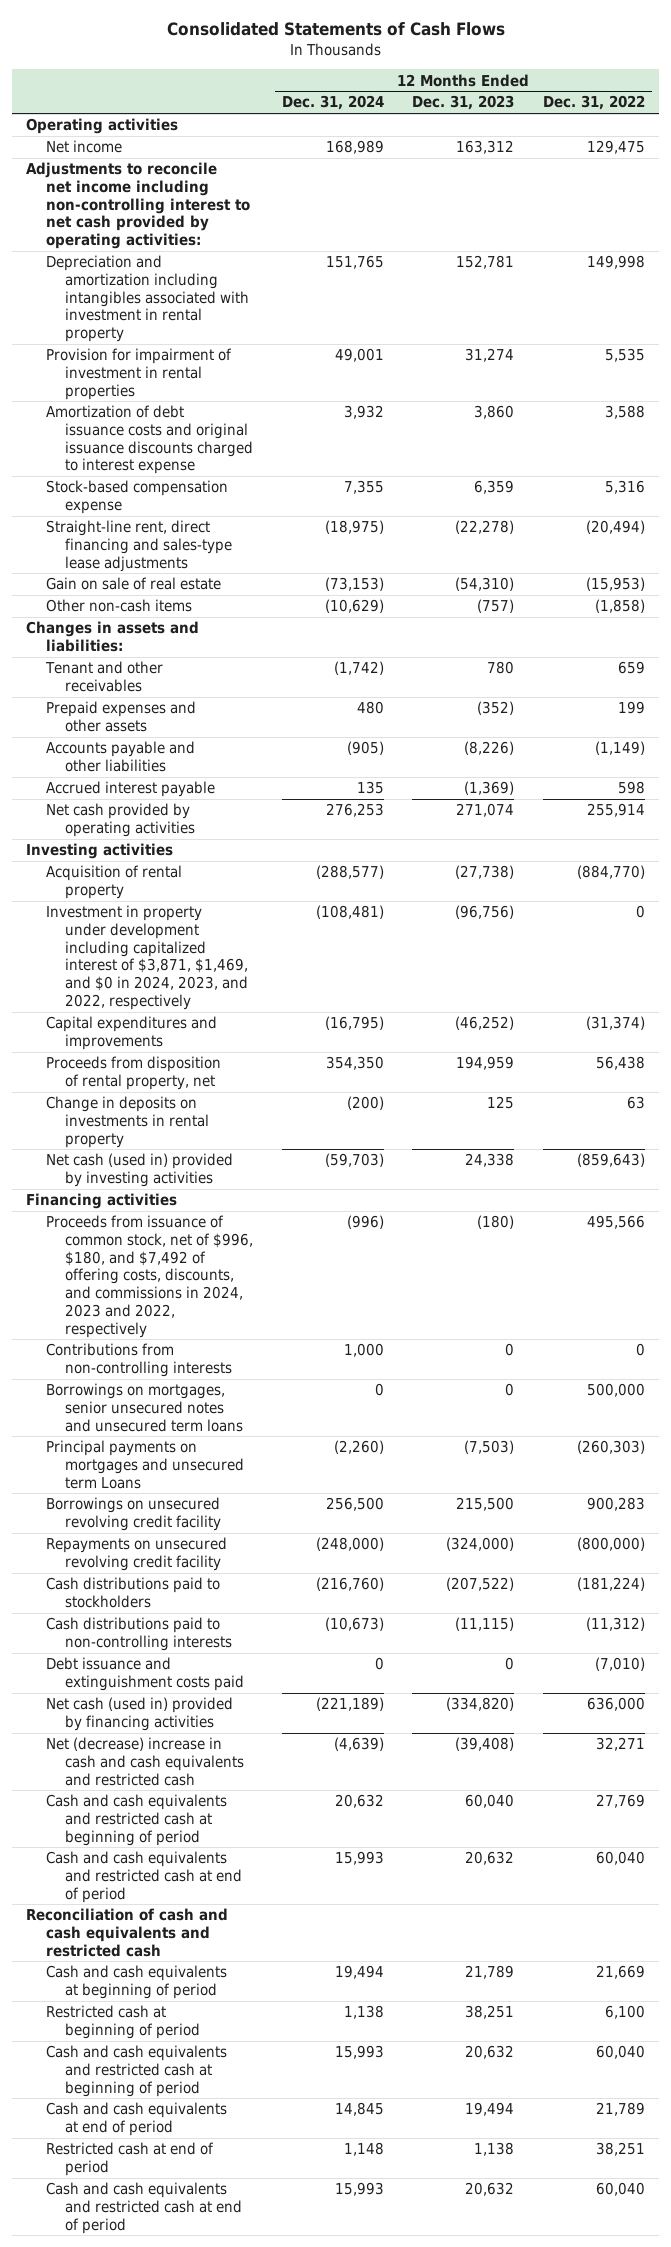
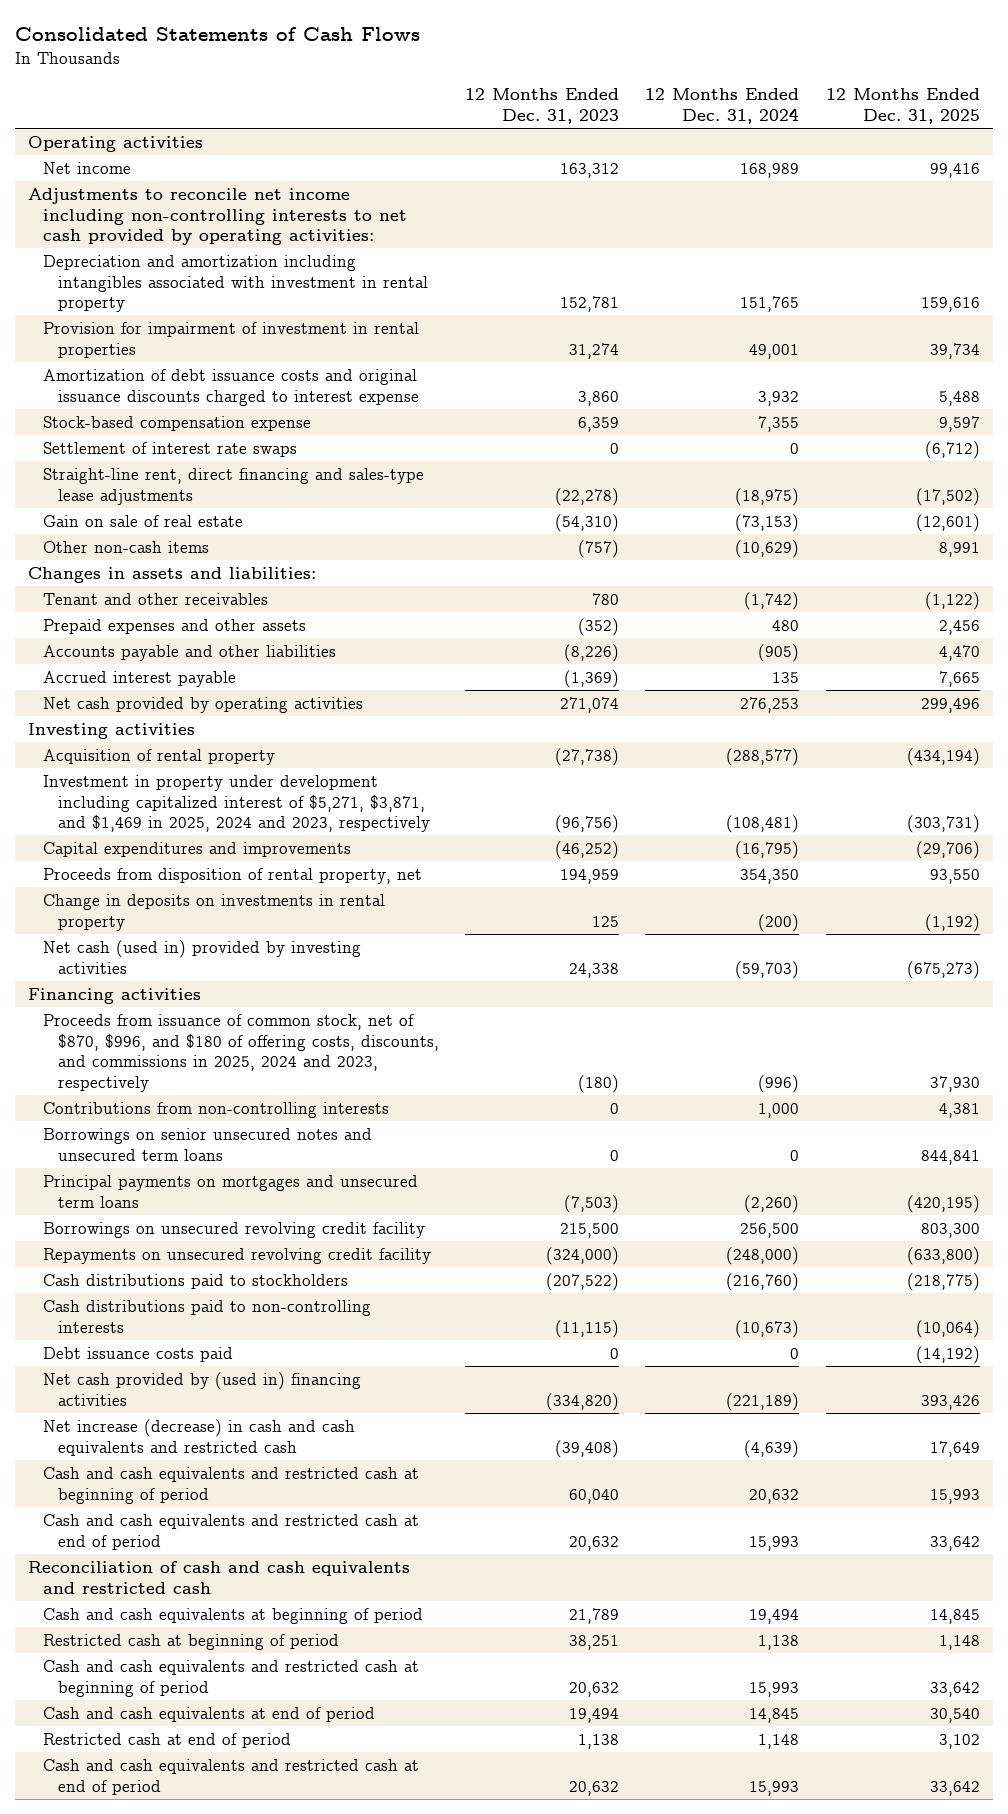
[542,95,645,111] Dec. 31, 2022 -> none
none -> [825,88,980,125] 12 Months Ended Dec. 31, 2025
[26,162,250,250] Adjustments to reconcile net income including non-controlling interest to net cash provided by operating activities: -> [28,187,408,246] Adjustments to reconcile net income including non-controlling interests to net cash provided by operating activities:
none -> [43,441,298,457] Settlement of interest rate swaps
[45,905,249,1010] Investment in property under development including capitalized interest of $3,871, $1,469, and $0 in 2024, 2023, and 2022, respectively -> [43,774,431,833] Investment in property under development including capitalized interest of $5,271, $3,871, and $1,469 in 2025, 2024 and 2023, respectively
[45,1215,254,1338] Proceeds from issuance of common stock, net of $996, $180, and $7,492 of offering costs, discounts, and commissions in 2024, 2023 and 2022, respectively -> [43,1013,440,1092] Proceeds from issuance of common stock, net of $870, $996, and $180 of offering costs, discounts, and commissions in 2025, 2024 and 2023, respectively
[45,1383,244,1432] Borrowings on mortgages, senior unsecured notes and unsecured term loans -> [43,1127,373,1161] Borrowings on senior unsecured notes and unsecured term loans
[45,1440,245,1489] Principal payments on mortgages and unsecured term Loans -> [43,1174,419,1208] Principal payments on mortgages and unsecured term loans
[45,1657,245,1692] Debt issuance and extinguishment costs paid -> [43,1346,234,1362] Debt issuance costs paid
[45,1697,233,1732] Net cash (used in) provided by financing activities -> [43,1371,362,1406] Net cash provided by (used in) financing activities
[45,1737,245,1786] Net (decrease) increase in cash and cash equivalents and restricted cash -> [43,1418,356,1456] Net increase (decrease) in cash and cash equivalents and restricted cash

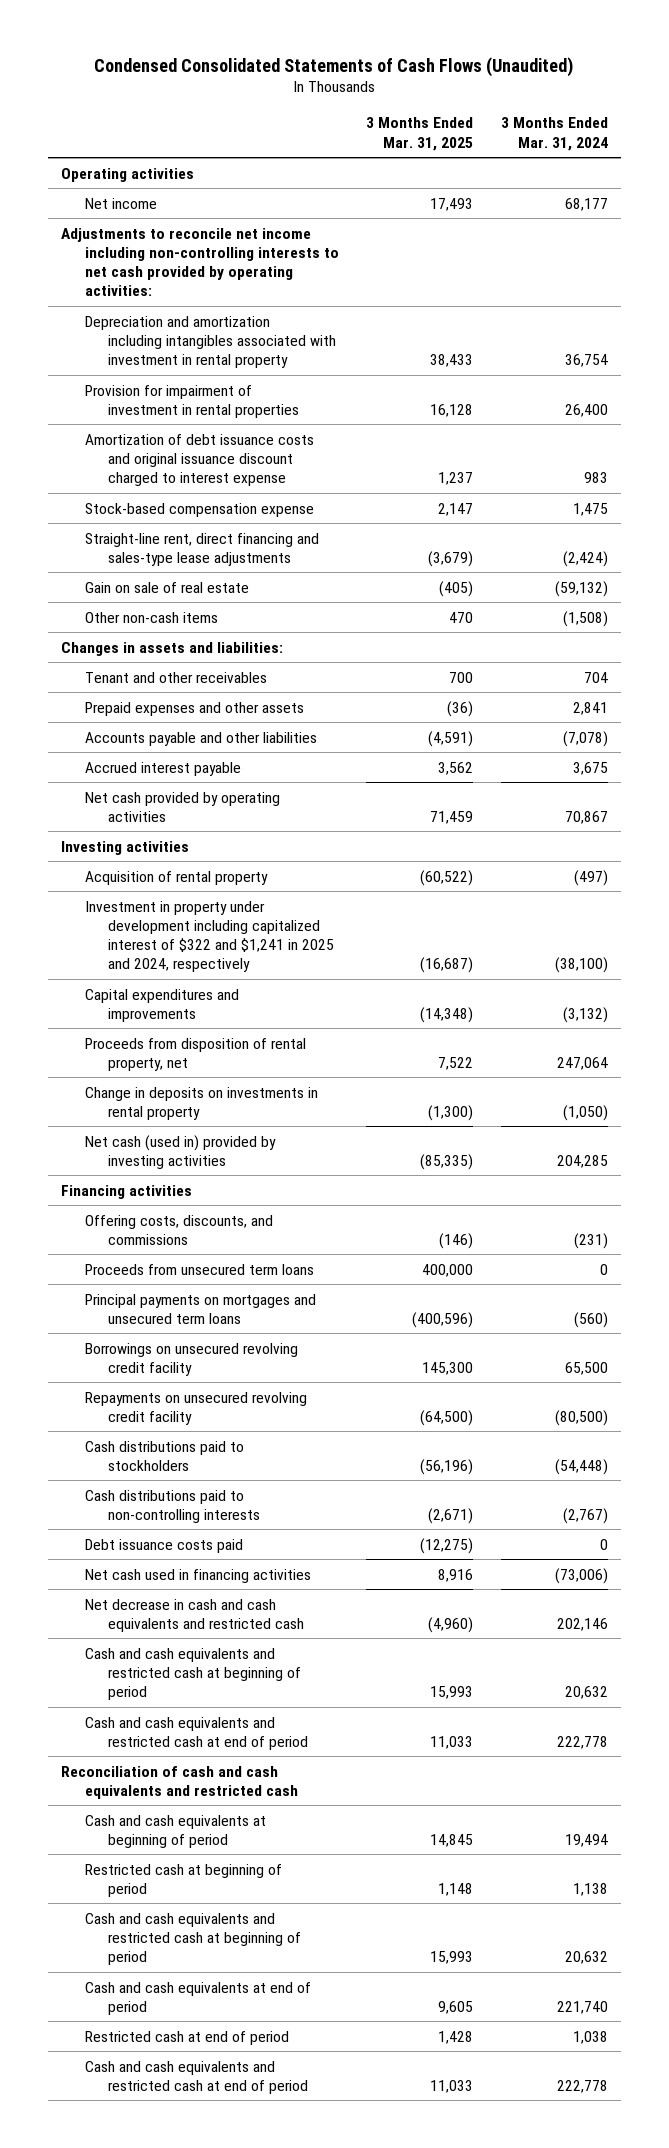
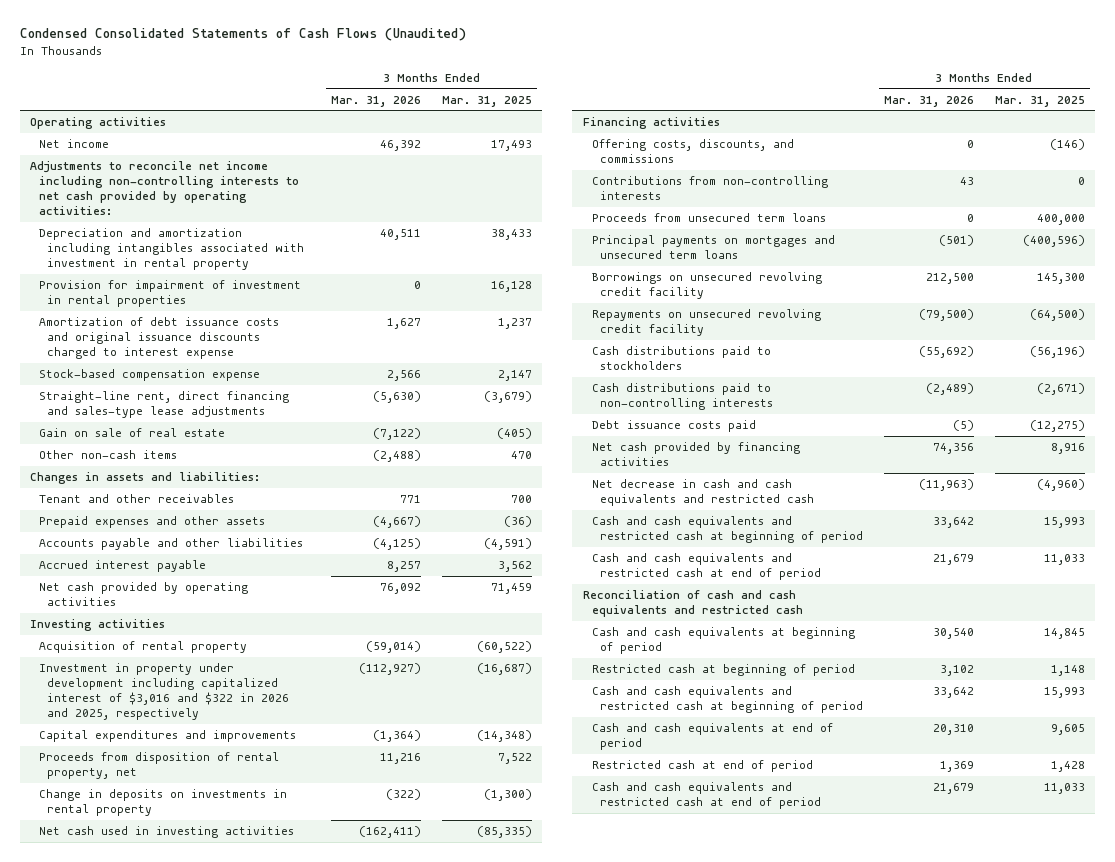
[500,117,608,151] 3 Months Ended Mar. 31, 2024 -> none
none -> [331,95,422,107] Mar. 31, 2026
[84,433,314,486] Amortization of debt issuance costs and original issuance discount charged to interest expense -> [38,317,279,359] Amortization of debt issuance costs and original issuance discounts charged to interest expense
[84,900,335,973] Investment in property under development including capitalized interest of $322 and $1,241 in 2025 and 2024, respectively -> [38,663,290,720] Investment in property under development including capitalized interest of $3,016 and $322 in 2026 and 2025, respectively
[84,1134,276,1169] Net cash (used in) provided by investing activities -> [38,826,294,839] Net cash used in investing activities
none -> [591,176,828,201] Contributions from non-controlling interests
[84,1568,311,1583] Net cash used in financing activities -> [591,442,800,467] Net cash provided by financing activities

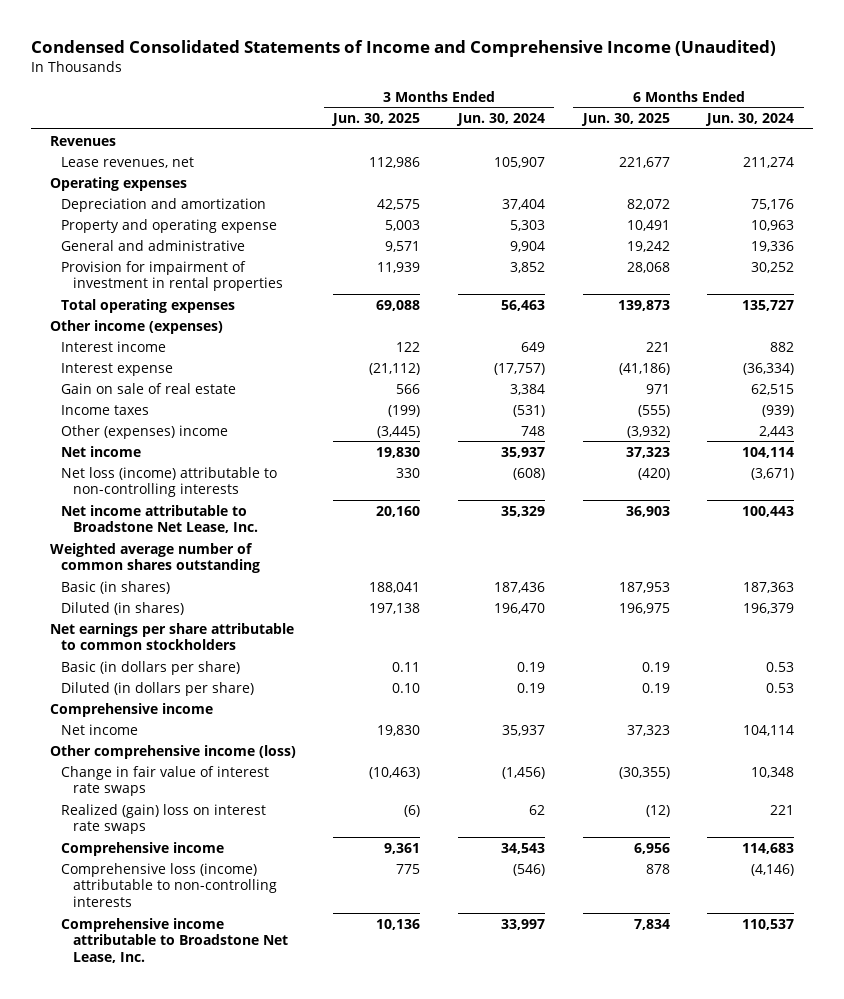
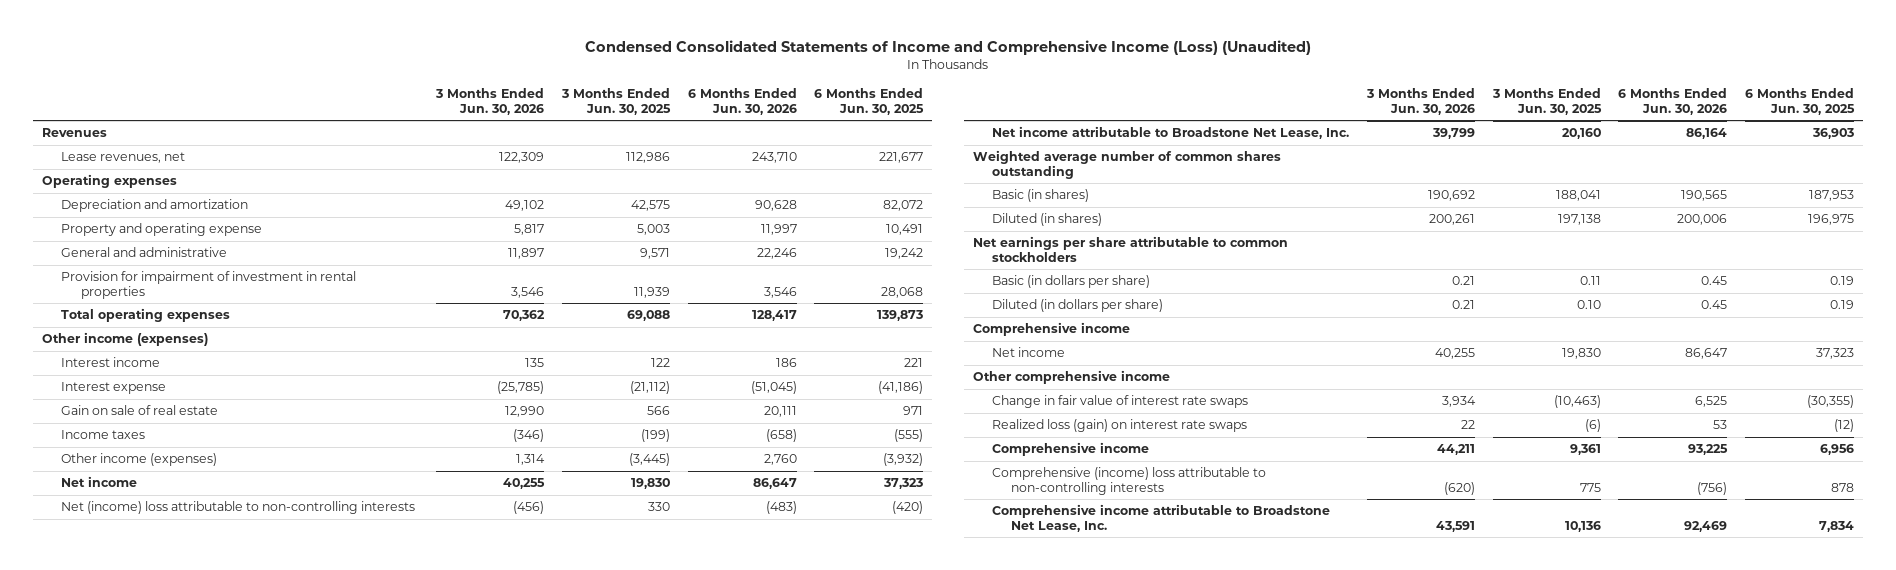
[30,39,776,57] Condensed Consolidated Statements of Income and Comprehensive Income (Unaudited) -> [584,40,1311,56] Condensed Consolidated Statements of Income and Comprehensive Income (Loss) (Unaudited)
[456,113,546,127] Jun. 30, 2024 -> none
[705,113,795,127] Jun. 30, 2024 -> none
none -> [434,87,544,115] 3 Months Ended Jun. 30, 2026
none -> [687,87,797,115] 6 Months Ended Jun. 30, 2026
[61,424,229,439] Other (expenses) income -> [61,453,218,467] Other income (expenses)
[61,466,278,498] Net loss (income) attributable to non-controlling interests -> [61,501,416,515] Net (income) loss attributable to non-controlling interests
[49,744,296,759] Other comprehensive income (loss) -> [972,370,1170,385] Other comprehensive income
[61,803,267,835] Realized (gain) loss on interest rate swaps -> [991,419,1247,433] Realized loss (gain) on interest rate swaps
[61,862,278,908] Comprehensive loss (income) attributable to non-controlling interests -> [991,467,1266,495] Comprehensive (income) loss attributable to non-controlling interests

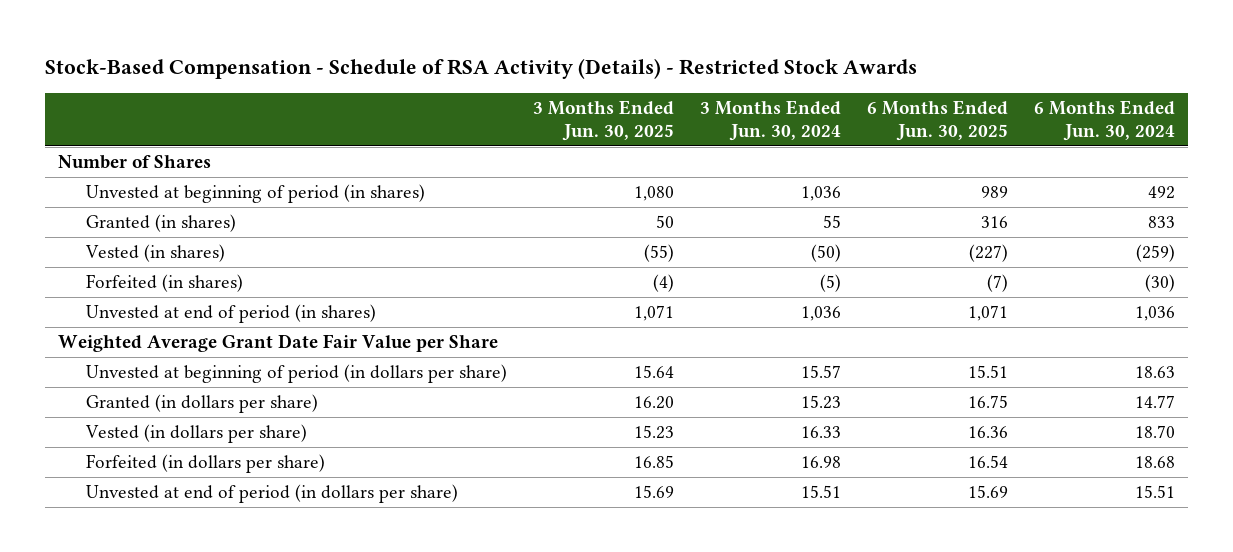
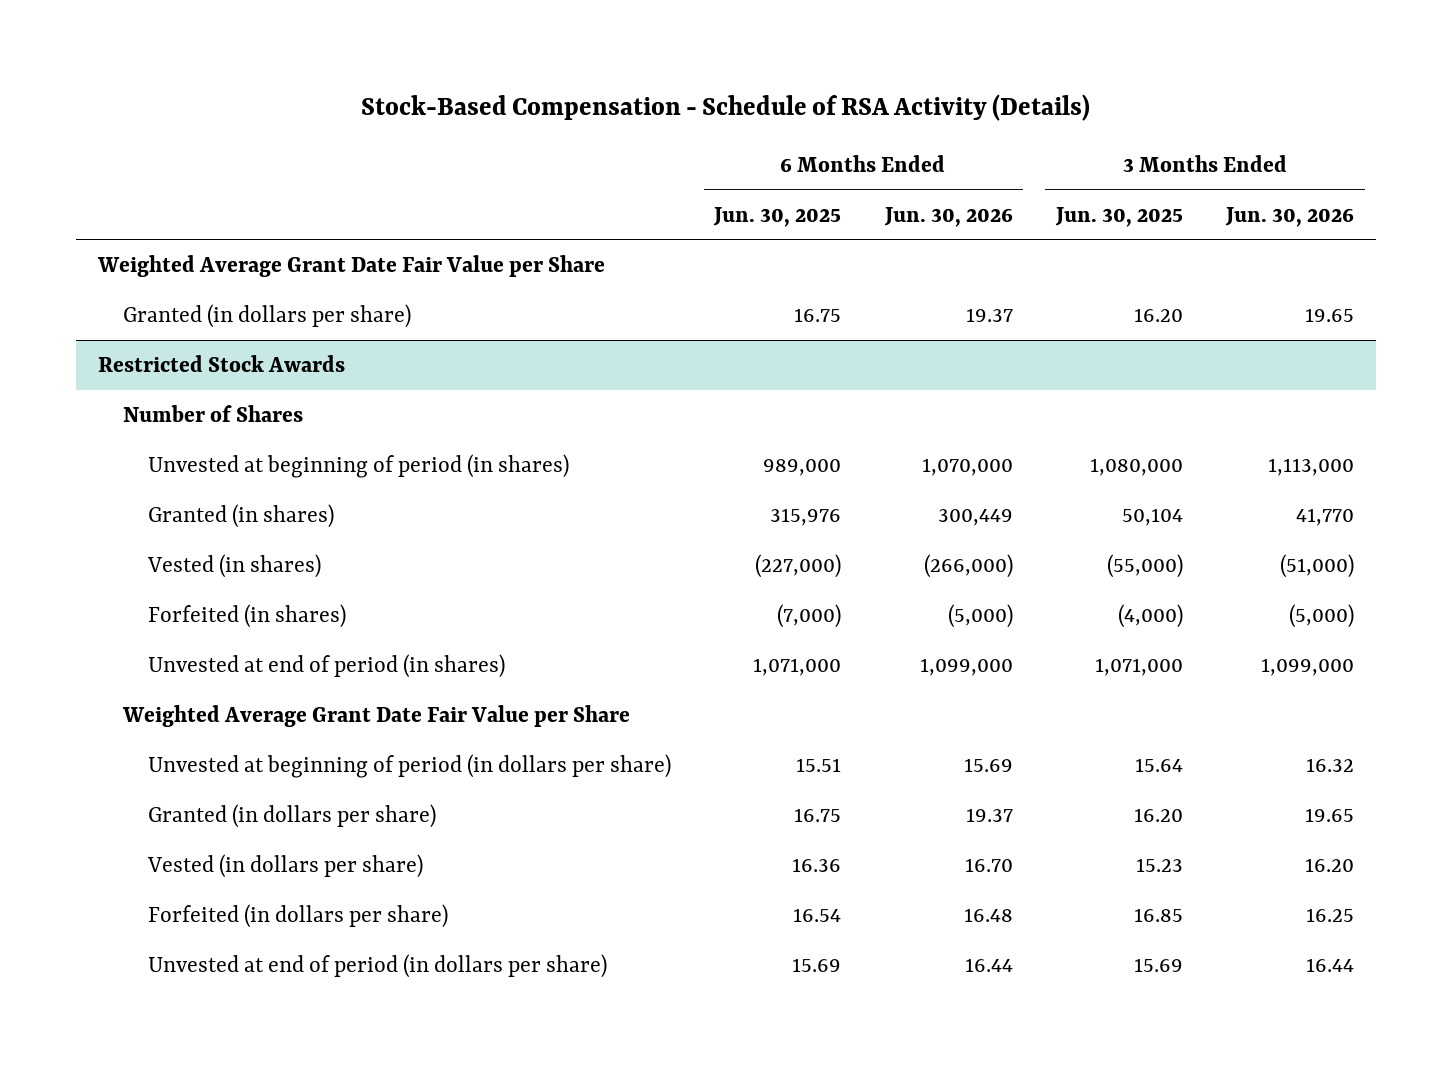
[45,58,918,80] Stock-Based Compensation - Schedule of RSA Activity (Details) - Restricted Stock Awards -> [360,93,1090,121] Stock-Based Compensation - Schedule of RSA Activity (Details)
[699,100,841,141] 3 Months Ended Jun. 30, 2024 -> none
[1033,100,1175,141] 6 Months Ended Jun. 30, 2024 -> none
none -> [883,206,1013,227] Jun. 30, 2026
none -> [1224,206,1354,227] Jun. 30, 2026
none -> [96,254,605,277] Weighted Average Grant Date Fair Value per Share
none -> [123,303,412,328] Granted (in dollars per share)
none -> [97,354,345,372] Restricted Stock Awards
[633,186,674,202] 1,080 -> [1089,457,1183,476] 1,080,000
[980,186,1008,199] 989 -> [763,458,842,476] 989,000
[655,215,674,229] 50 -> [1121,507,1183,526] 50,104
[980,216,1008,229] 316 -> [770,507,842,526] 315,976
[643,244,674,263] (55) -> [1106,553,1183,578] (55,000)
[968,244,1008,263] (227) -> [755,553,842,578] (227,000)
[652,274,674,293] (4) -> [1117,603,1183,628] (4,000)
[986,274,1008,293] (7) -> [777,603,842,628] (7,000)
[633,305,674,322] 1,071 -> [1094,657,1183,676] 1,071,000
[967,305,1008,322] 1,071 -> [753,657,842,676] 1,071,000

